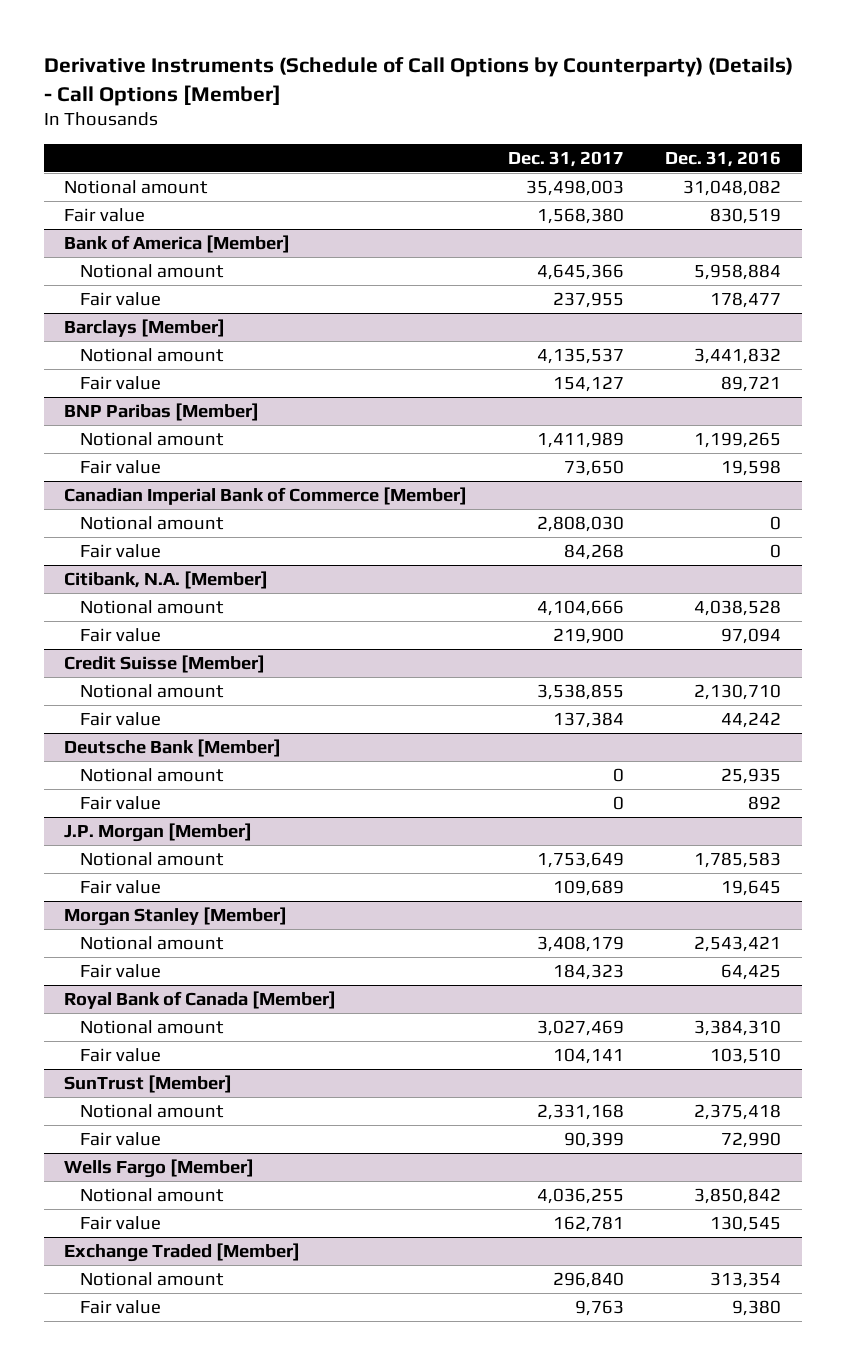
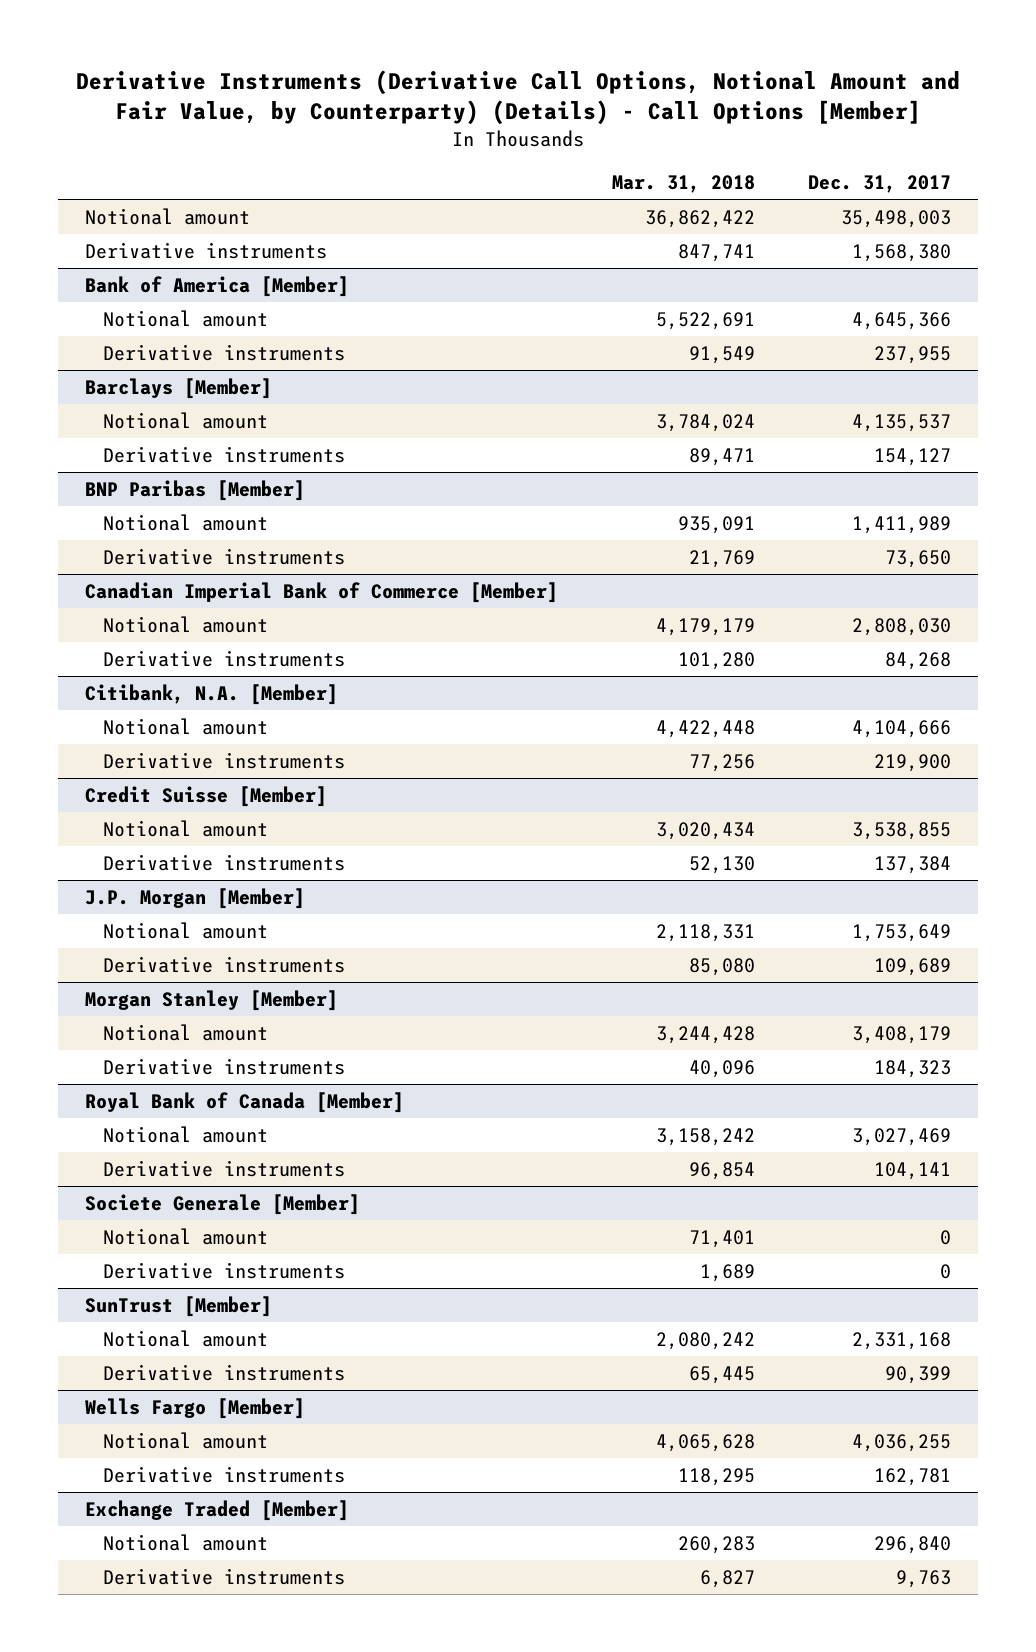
[43,57,793,106] Derivative Instruments (Schedule of Call Options by Counterparty) (Details) - Call Options [Member] -> [76,69,961,126] Derivative Instruments (Derivative Call Options, Notional Amount and Fair Value, by Counterparty) (Details) - Call Options [Member]
[665,150,782,167] Dec. 31, 2016 -> none
none -> [611,175,755,194] Mar. 31, 2018
[64,208,146,223] Fair value -> [84,241,327,259] Derivative instruments
[80,292,162,307] Fair value -> [102,343,345,361] Derivative instruments
[80,376,162,391] Fair value -> [102,445,345,463] Derivative instruments
[80,460,162,475] Fair value -> [102,547,345,565] Derivative instruments
[80,544,162,559] Fair value -> [102,649,345,667] Derivative instruments
[80,628,162,643] Fair value -> [102,751,345,769] Derivative instruments
[64,739,282,758] Deutsche Bank [Member] -> none
[80,768,225,783] Notional amount -> none
[80,796,162,811] Fair value -> none
[80,712,162,727] Fair value -> [102,853,345,871] Derivative instruments
[80,880,162,895] Fair value -> [102,955,345,973] Derivative instruments
[80,964,162,979] Fair value -> [102,1057,345,1075] Derivative instruments
[80,1048,162,1063] Fair value -> [102,1159,345,1177] Derivative instruments
none -> [84,1193,360,1215] Societe Generale [Member]
none -> [102,1227,268,1245] Notional amount
none -> [102,1261,345,1279] Derivative instruments
[80,1132,162,1147] Fair value -> [102,1363,345,1381] Derivative instruments
[80,1216,162,1231] Fair value -> [102,1465,345,1483] Derivative instruments
[80,1300,162,1315] Fair value -> [102,1567,345,1585] Derivative instruments

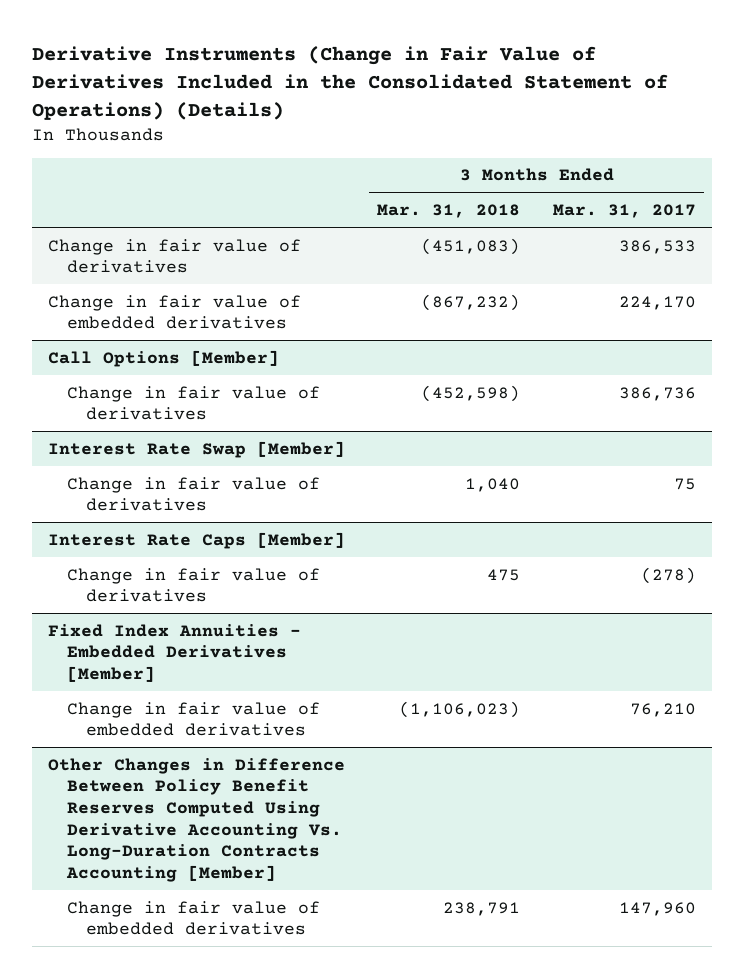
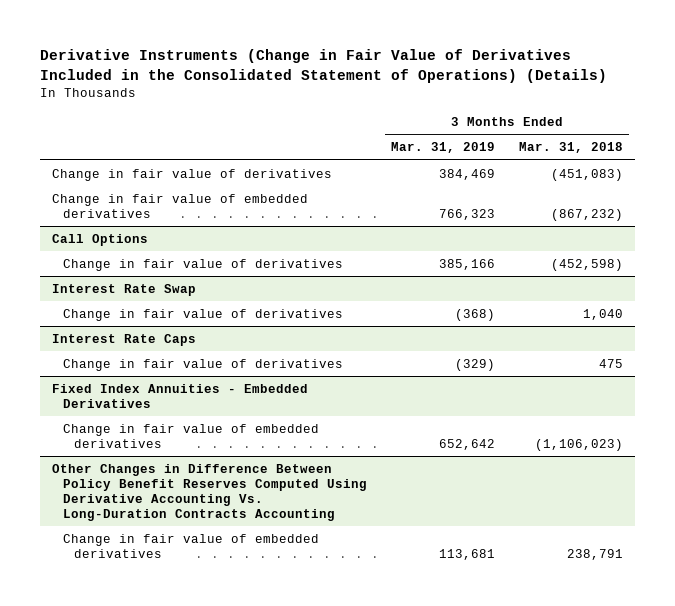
[553,204,697,219] Mar. 31, 2017 -> none
none -> [390,142,495,154] Mar. 31, 2019
[47,349,279,367] Call Options [Member] -> [52,233,149,246] Call Options
[47,440,345,458] Interest Rate Swap [Member] -> [52,283,197,296] Interest Rate Swap
[47,531,345,549] Interest Rate Caps [Member] -> [52,333,197,346] Interest Rate Caps
[47,623,301,682] Fixed Index Annuities - Embedded Derivatives [Member] -> [52,383,309,408] Fixed Index Annuities - Embedded Derivatives
[47,757,345,883] Other Changes in Difference Between Policy Benefit Reserves Computed Using Derivative Accounting Vs. Long-Duration Contracts Accounting [Member] -> [52,463,368,521] Other Changes in Difference Between Policy Benefit Reserves Computed Using Derivative Accounting Vs. Long-Duration Contracts Accounting

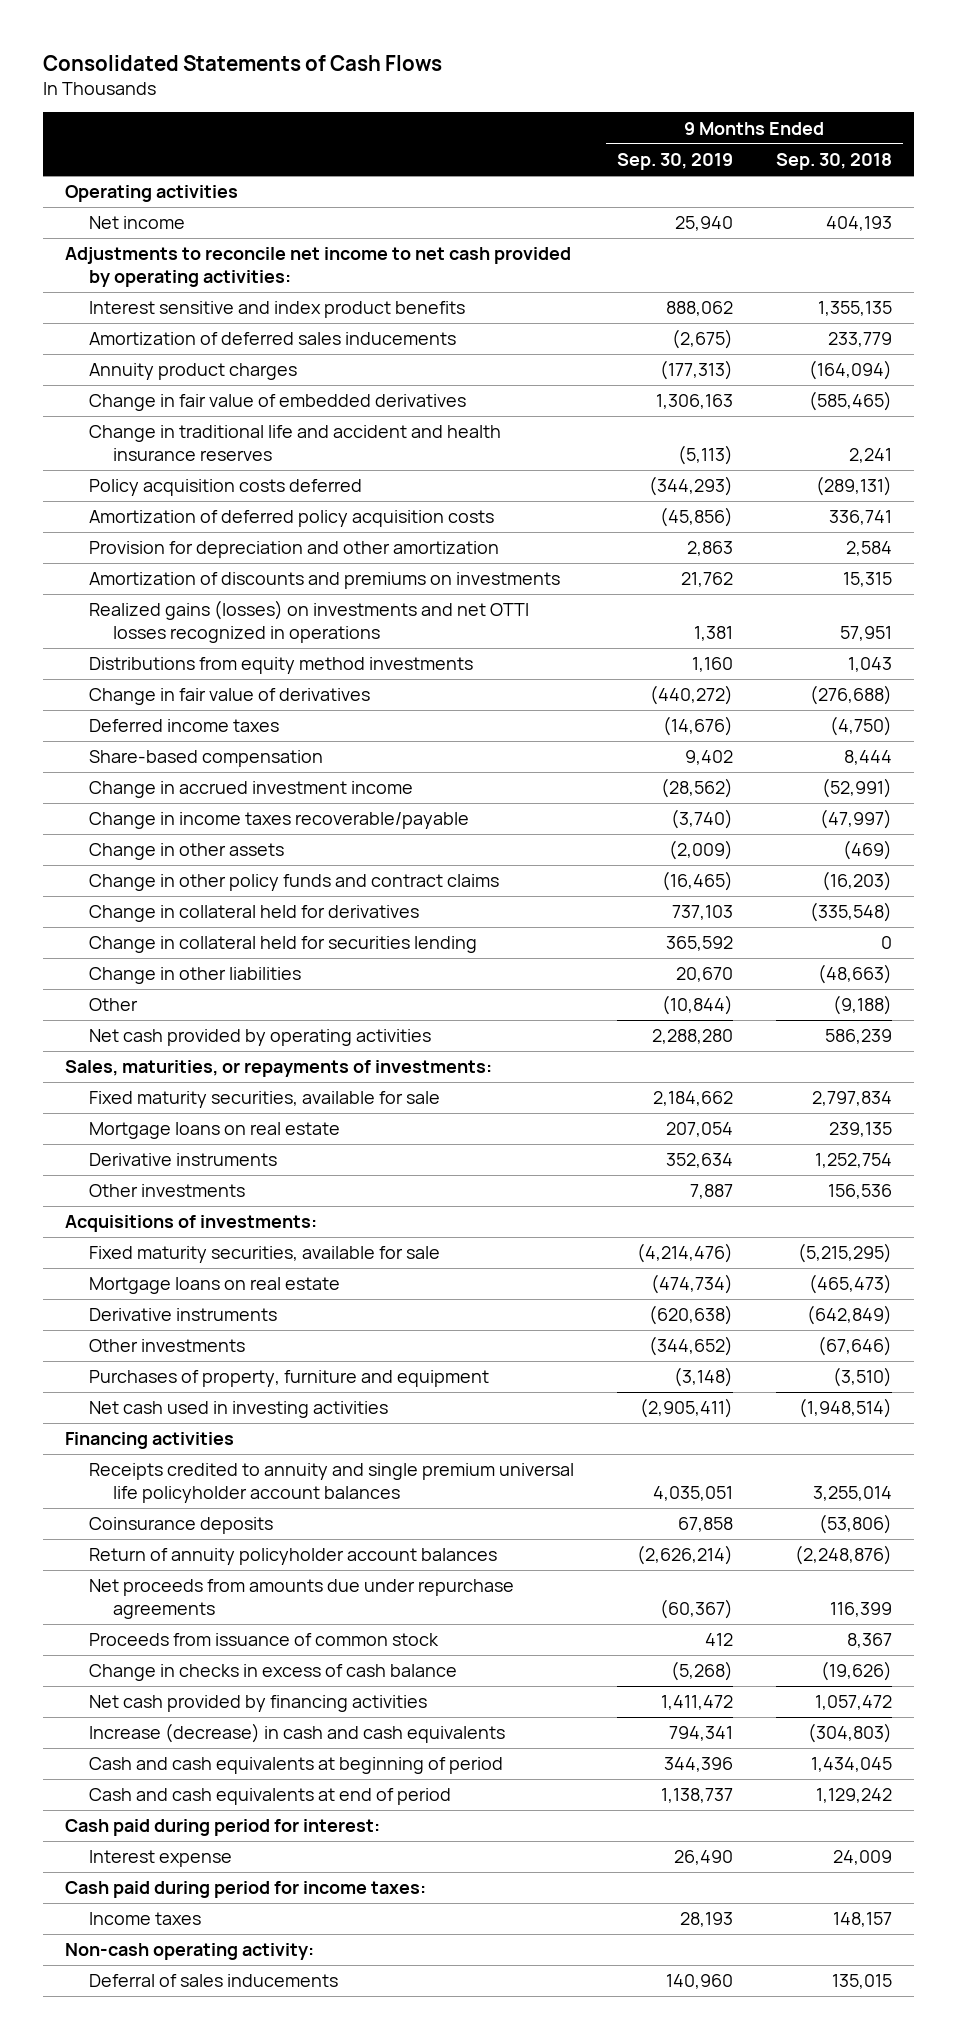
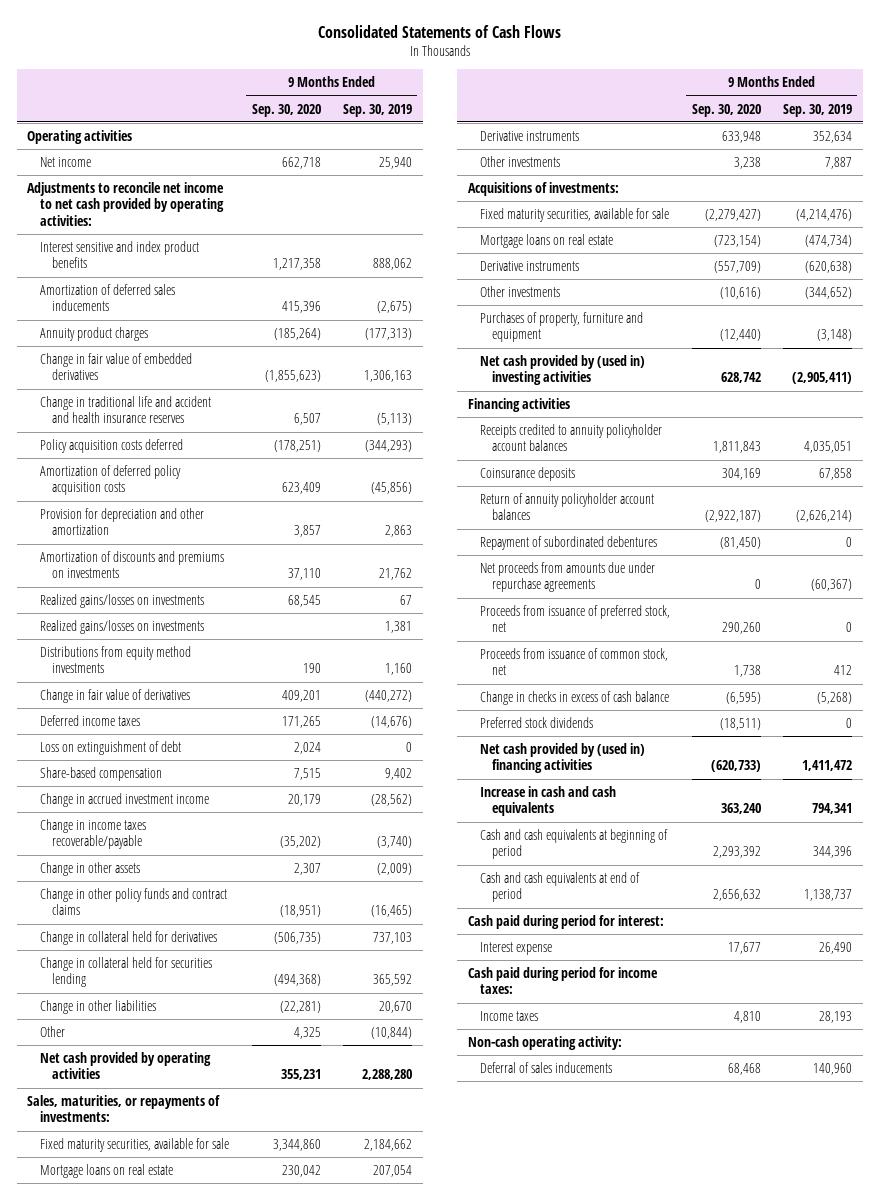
[775,153,892,171] Sep. 30, 2018 -> none
none -> [251,103,321,117] Sep. 30, 2020
[88,600,529,643] Realized gains (losses) on investments and net OTTI losses recognized in operations -> [39,593,204,608] Realized gains/losses on investments
[693,625,733,641] 1,381 -> [399,594,412,605] 67
none -> [39,619,204,634] Realized gains/losses on investments
none -> [39,740,181,755] Loss on extinguishment of debt
[88,1401,388,1419] Net cash used in investing activities -> [479,354,645,386] Net cash provided by (used in) investing activities
[88,1463,574,1503] Receipts credited to annuity and single premium universal life policyholder account balances -> [479,423,662,452] Receipts credited to annuity policyholder account balances
none -> [479,535,657,550] Repayment of subordinated debentures
none -> [479,604,670,633] Proceeds from issuance of preferred stock, net
[88,1633,439,1647] Proceeds from issuance of common stock -> [479,647,668,676] Proceeds from issuance of common stock, net
none -> [479,716,593,728] Preferred stock dividends
[88,1695,427,1713] Net cash provided by financing activities -> [479,742,645,774] Net cash provided by (used in) financing activities
[88,1723,505,1744] Increase (decrease) in cash and cash equivalents -> [479,785,616,817] Increase in cash and cash equivalents

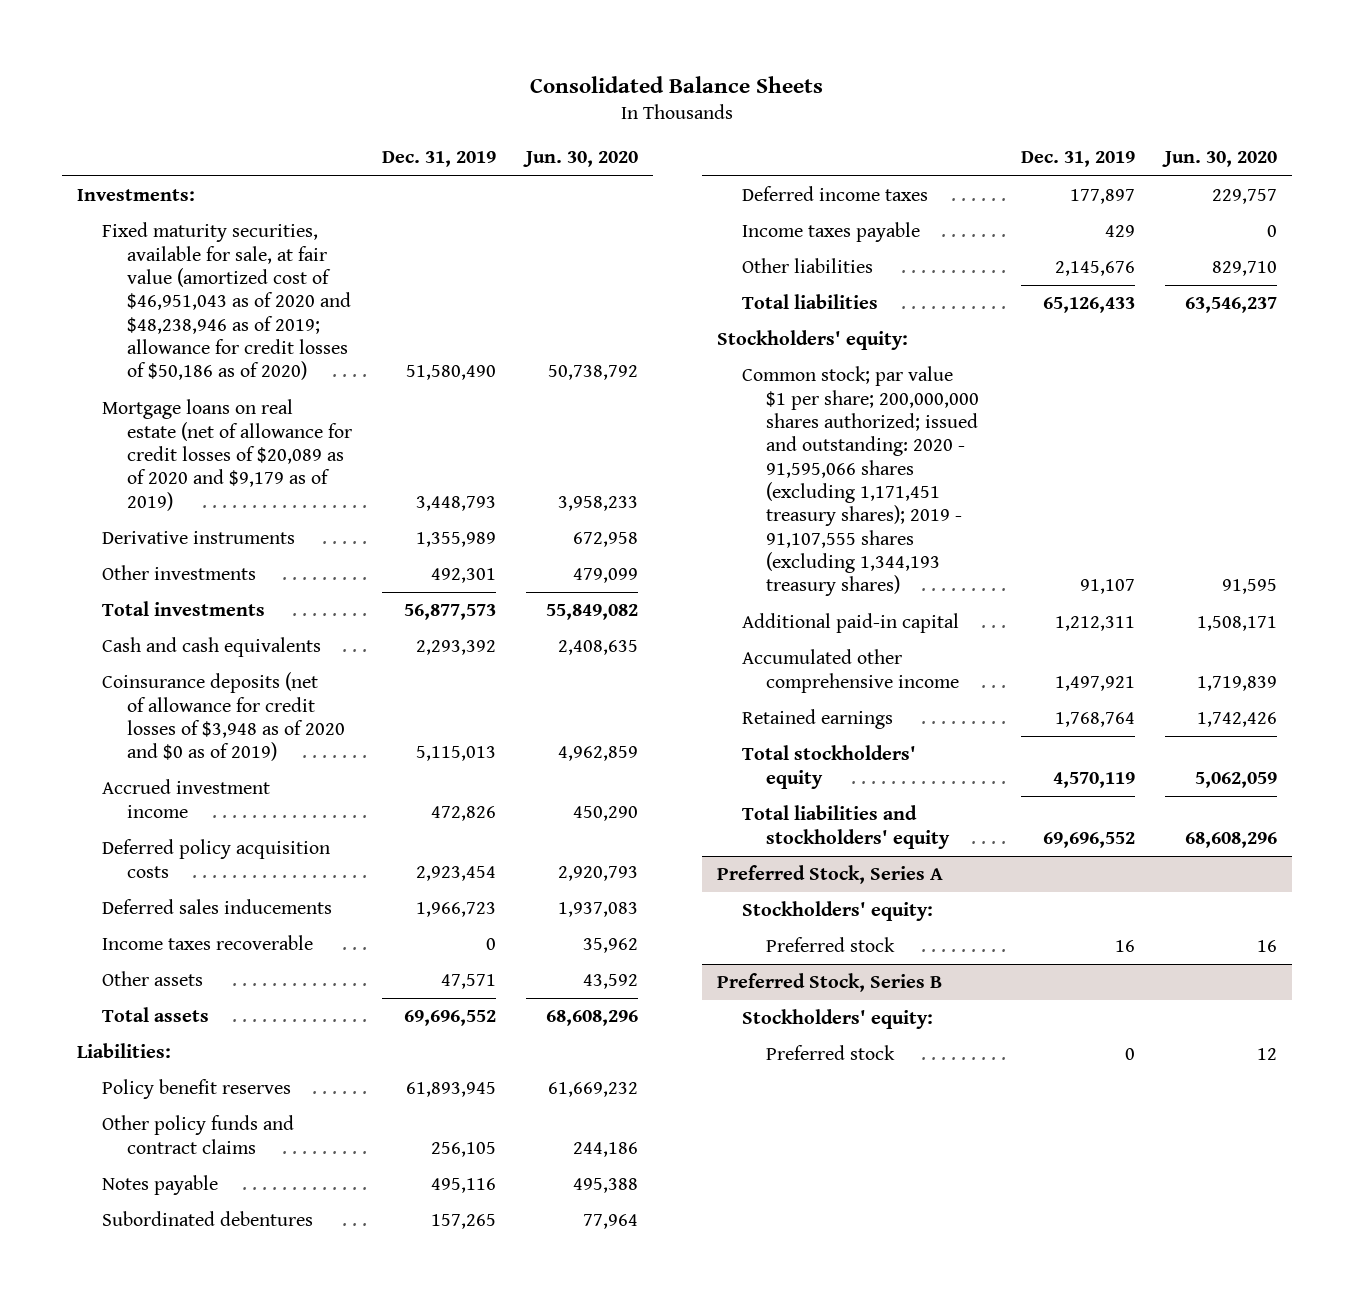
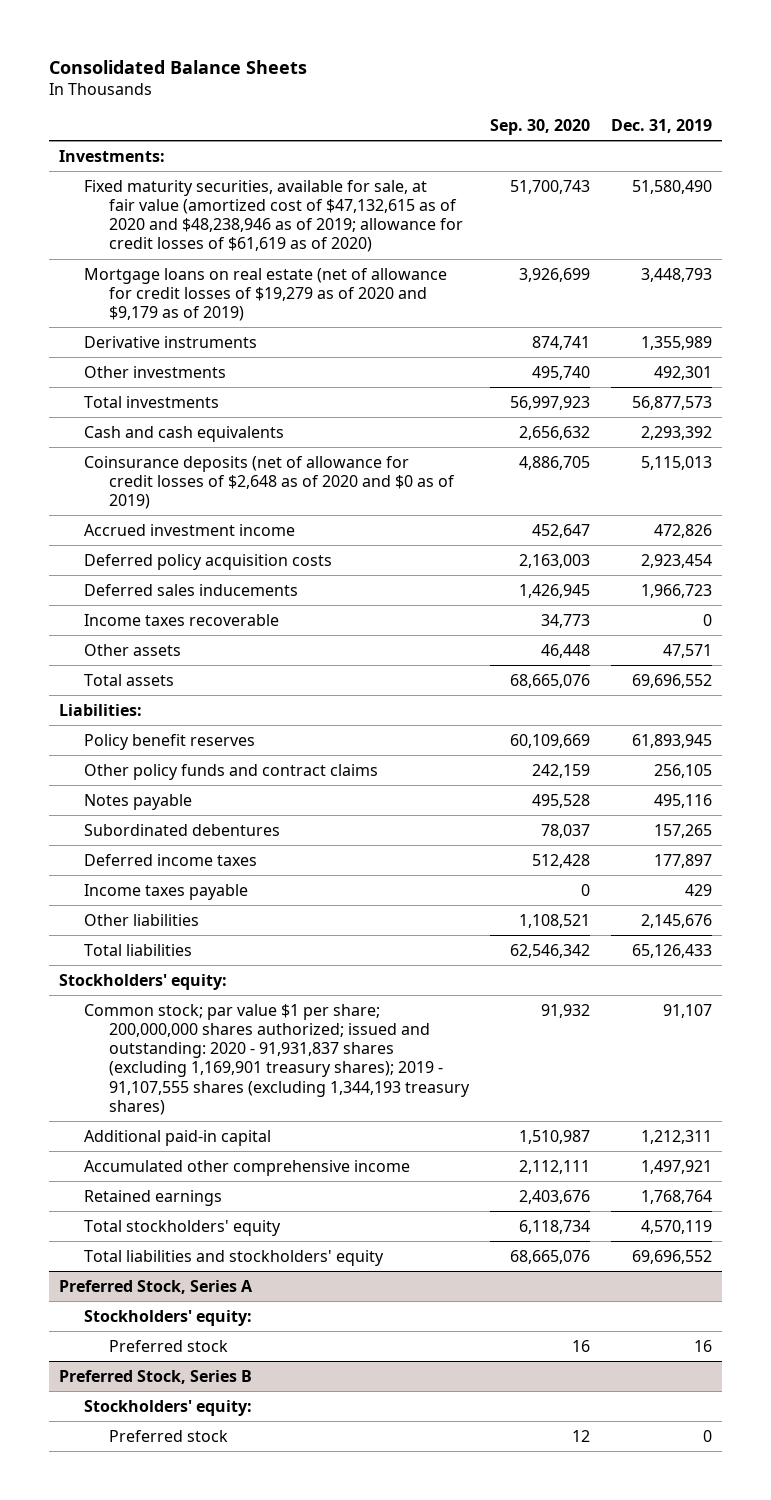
[522,151,638,168] Jun. 30, 2020 -> none
none -> [489,119,590,136] Sep. 30, 2020
[101,222,351,381] Fixed maturity securities, available for sale, at fair value (amortized cost of $46,951,043 as of 2020 and $48,238,946 as of 2019; allowance for credit losses of $50,186 as of 2020) -> [84,179,464,253] Fixed maturity securities, available for sale, at fair value (amortized cost of $47,132,615 as of 2020 and $48,238,946 as of 2019; allowance for credit losses of $61,619 as of 2020)
[101,399,352,511] Mortgage loans on real estate (net of allowance for credit losses of $20,089 as of 2020 and $9,179 as of 2019) -> [84,267,448,322] Mortgage loans on real estate (net of allowance for credit losses of $19,279 as of 2020 and $9,179 as of 2019)
[101,672,345,762] Coinsurance deposits (net of allowance for credit losses of $3,948 as of 2020 and $0 as of 2019) -> [84,455,456,510] Coinsurance deposits (net of allowance for credit losses of $2,648 as of 2020 and $0 as of 2019)
[741,366,980,597] Common stock; par value $1 per share; 200,000,000 shares authorized; issued and outstanding: 2020 - 91,595,066 shares (excluding 1,171,451 treasury shares); 2019 - 91,107,555 shares (excluding 1,344,193 treasury shares) -> [84,1003,471,1115] Common stock; par value $1 per share; 200,000,000 shares authorized; issued and outstanding: 2020 - 91,931,837 shares (excluding 1,169,901 treasury shares); 2019 - 91,107,555 shares (excluding 1,344,193 treasury shares)

